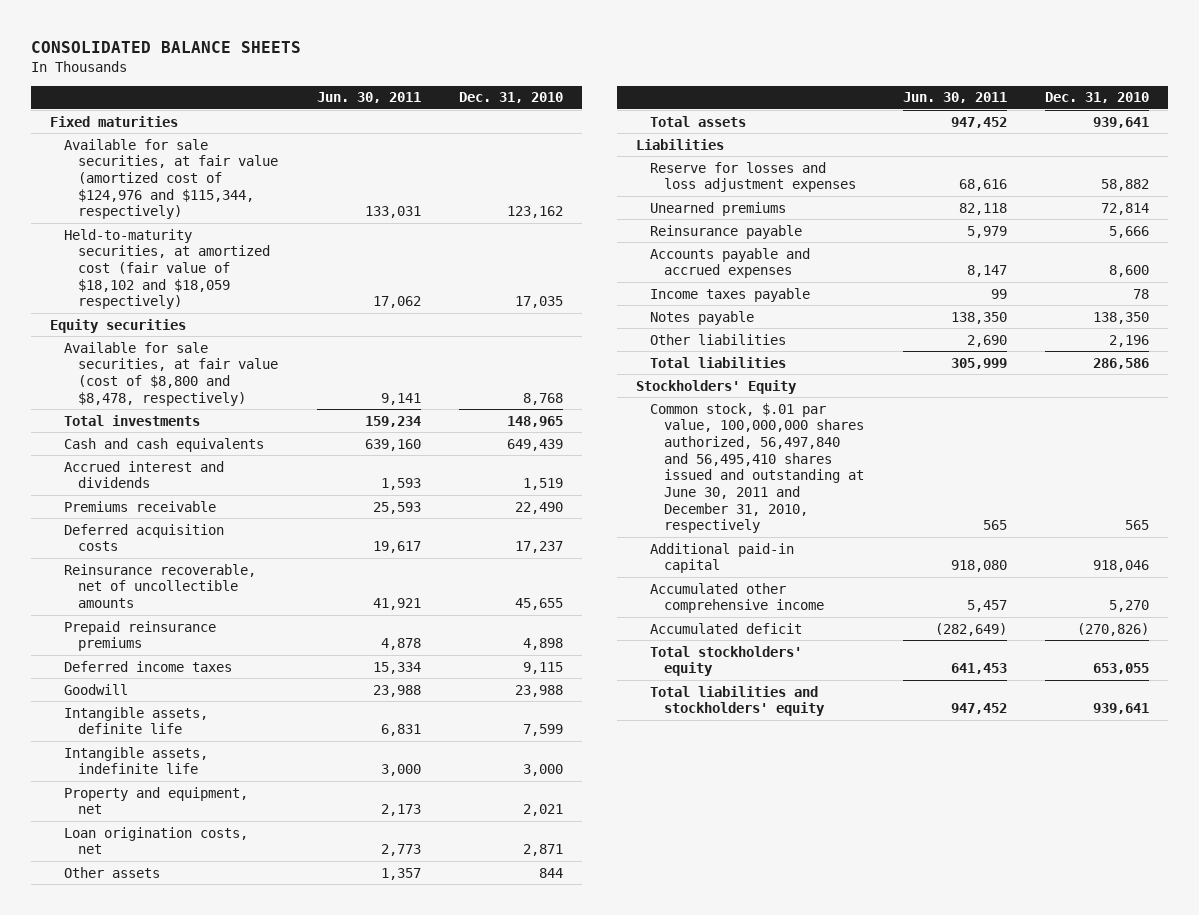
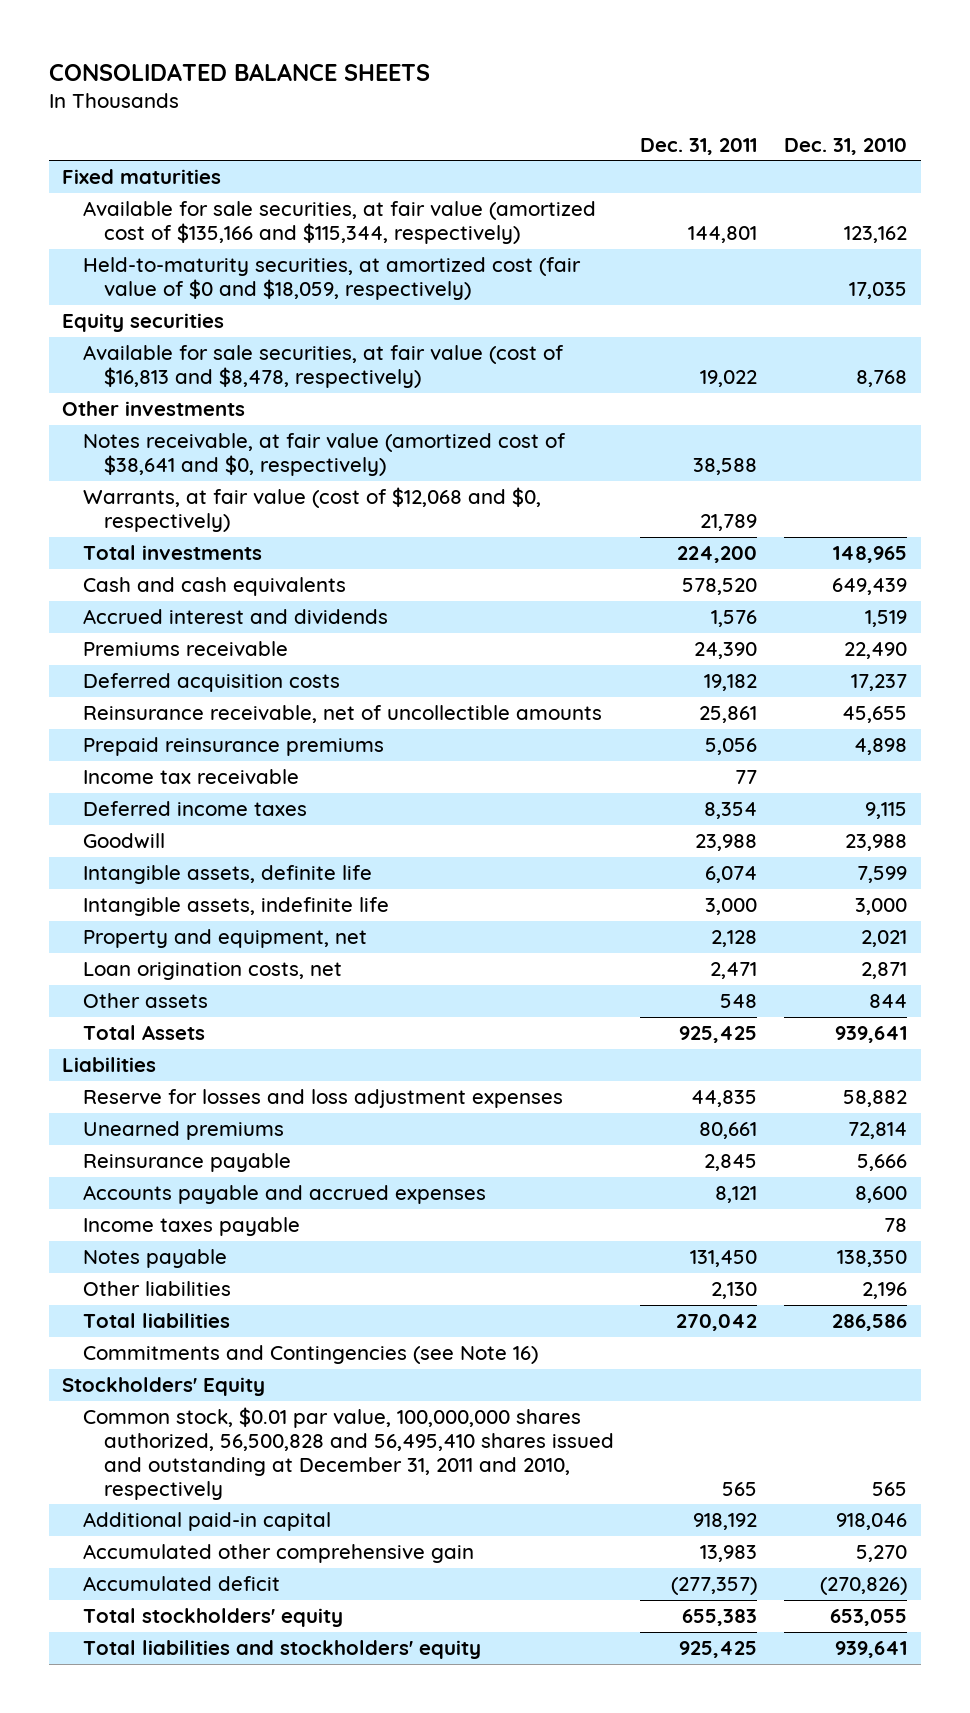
[316,92,421,104] Jun. 30, 2011 -> none
none -> [640,137,758,155] Dec. 31, 2011
[64,138,279,220] Available for sale securities, at fair value (amortized cost of $124,976 and $115,344, respectively) -> [82,201,596,244] Available for sale securities, at fair value (amortized cost of $135,166 and $115,344, respectively)
[64,228,271,310] Held-to-maturity securities, at amortized cost (fair value of $18,102 and $18,059 respectively) -> [82,257,581,300] Held-to-maturity securities, at amortized cost (fair value of $0 and $18,059, respectively)
[64,341,279,406] Available for sale securities, at fair value (cost of $8,800 and $8,478, respectively) -> [82,345,564,388] Available for sale securities, at fair value (cost of $16,813 and $8,478, respectively)
none -> [62,401,246,417] Other investments
none -> [82,433,566,476] Notes receivable, at fair value (amortized cost of $38,641 and $0, respectively)
none -> [82,487,541,532] Warrants, at fair value (cost of $12,068 and $0, respectively)
[64,563,257,609] Reinsurance recoverable, net of uncollectible amounts -> [82,705,602,724] Reinsurance receivable, net of uncollectible amounts
none -> [82,769,299,785] Income tax receivable
[650,115,747,127] Total assets -> [82,1025,205,1041] Total Assets
none -> [82,1345,538,1365] Commitments and Contingencies (see Note 16)
[650,402,865,534] Common stock, $.01 par value, 100,000,000 shares authorized, 56,497,840 and 56,495,410 shares issued and outstanding at June 30, 2011 and December 31, 2010, respectively -> [82,1407,614,1500] Common stock, $0.01 par value, 100,000,000 shares authorized, 56,500,828 and 56,495,410 shares issued and outstanding at December 31, 2011 and 2010, respectively
[650,582,825,614] Accumulated other comprehensive income -> [82,1544,474,1564] Accumulated other comprehensive gain

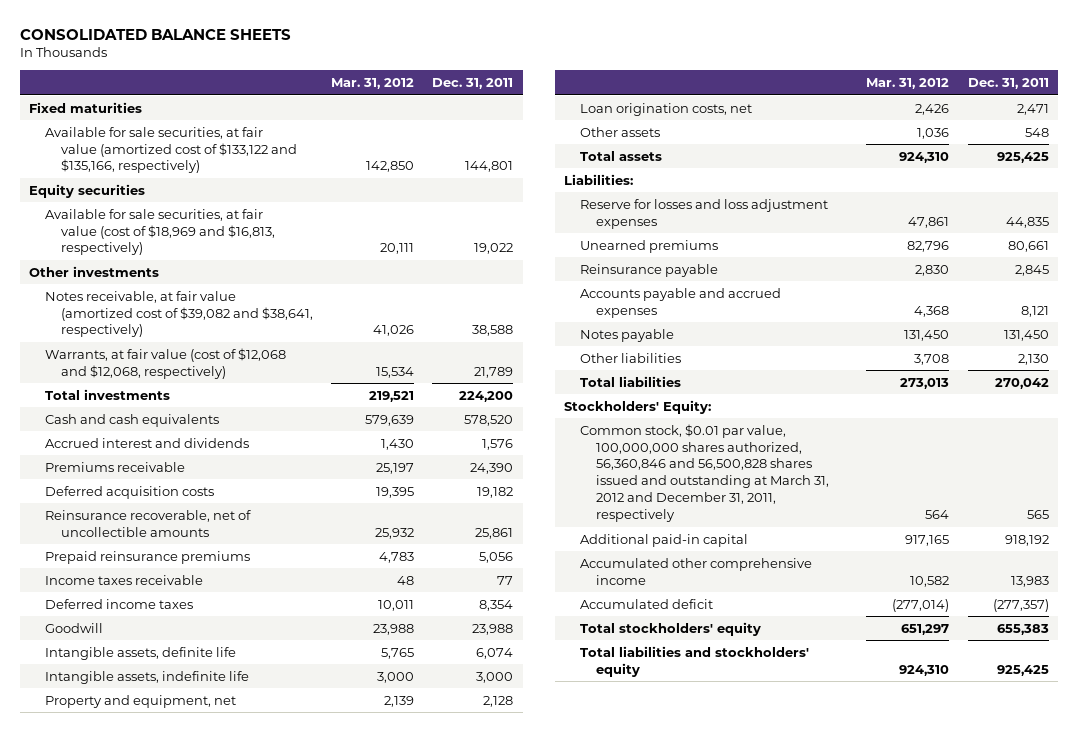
[784,137,908,155] Dec. 31, 2010 -> none
none -> [331,78,415,90] Mar. 31, 2012
[82,257,581,300] Held-to-maturity securities, at amortized cost (fair value of $0 and $18,059, respectively) -> none
[82,201,596,244] Available for sale securities, at fair value (amortized cost of $135,166 and $115,344, respectively) -> [44,126,297,174] Available for sale securities, at fair value (amortized cost of $133,122 and $135,166, respectively)
[82,345,564,388] Available for sale securities, at fair value (cost of $16,813 and $8,478, respectively) -> [44,208,275,256] Available for sale securities, at fair value (cost of $18,969 and $16,813, respectively)
[82,433,566,476] Notes receivable, at fair value (amortized cost of $38,641 and $0, respectively) -> [44,290,313,338] Notes receivable, at fair value (amortized cost of $39,082 and $38,641, respectively)
[82,487,541,532] Warrants, at fair value (cost of $12,068 and $0, respectively) -> [44,347,286,379] Warrants, at fair value (cost of $12,068 and $12,068, respectively)
[82,705,602,724] Reinsurance receivable, net of uncollectible amounts -> [44,509,251,537] Reinsurance recoverable, net of uncollectible amounts
[82,769,299,785] Income tax receivable -> [44,574,203,585] Income taxes receivable
[82,1025,205,1041] Total Assets -> [580,150,663,161] Total assets
[62,1057,157,1073] Liabilities -> [564,173,634,185] Liabilities:
[82,1217,300,1237] Income taxes payable -> none
[82,1345,538,1365] Commitments and Contingencies (see Note 16) -> none
[62,1377,266,1397] Stockholders' Equity -> [564,399,712,414] Stockholders' Equity:
[82,1407,614,1500] Common stock, $0.01 par value, 100,000,000 shares authorized, 56,500,828 and 56,495,410 shares issued and outstanding at December 31, 2011 and 2010, respectively -> [580,423,830,523] Common stock, $0.01 par value, 100,000,000 shares authorized, 56,360,846 and 56,500,828 shares issued and outstanding at March 31, 2012 and December 31, 2011, respectively
[82,1544,474,1564] Accumulated other comprehensive gain -> [580,557,813,585] Accumulated other comprehensive income

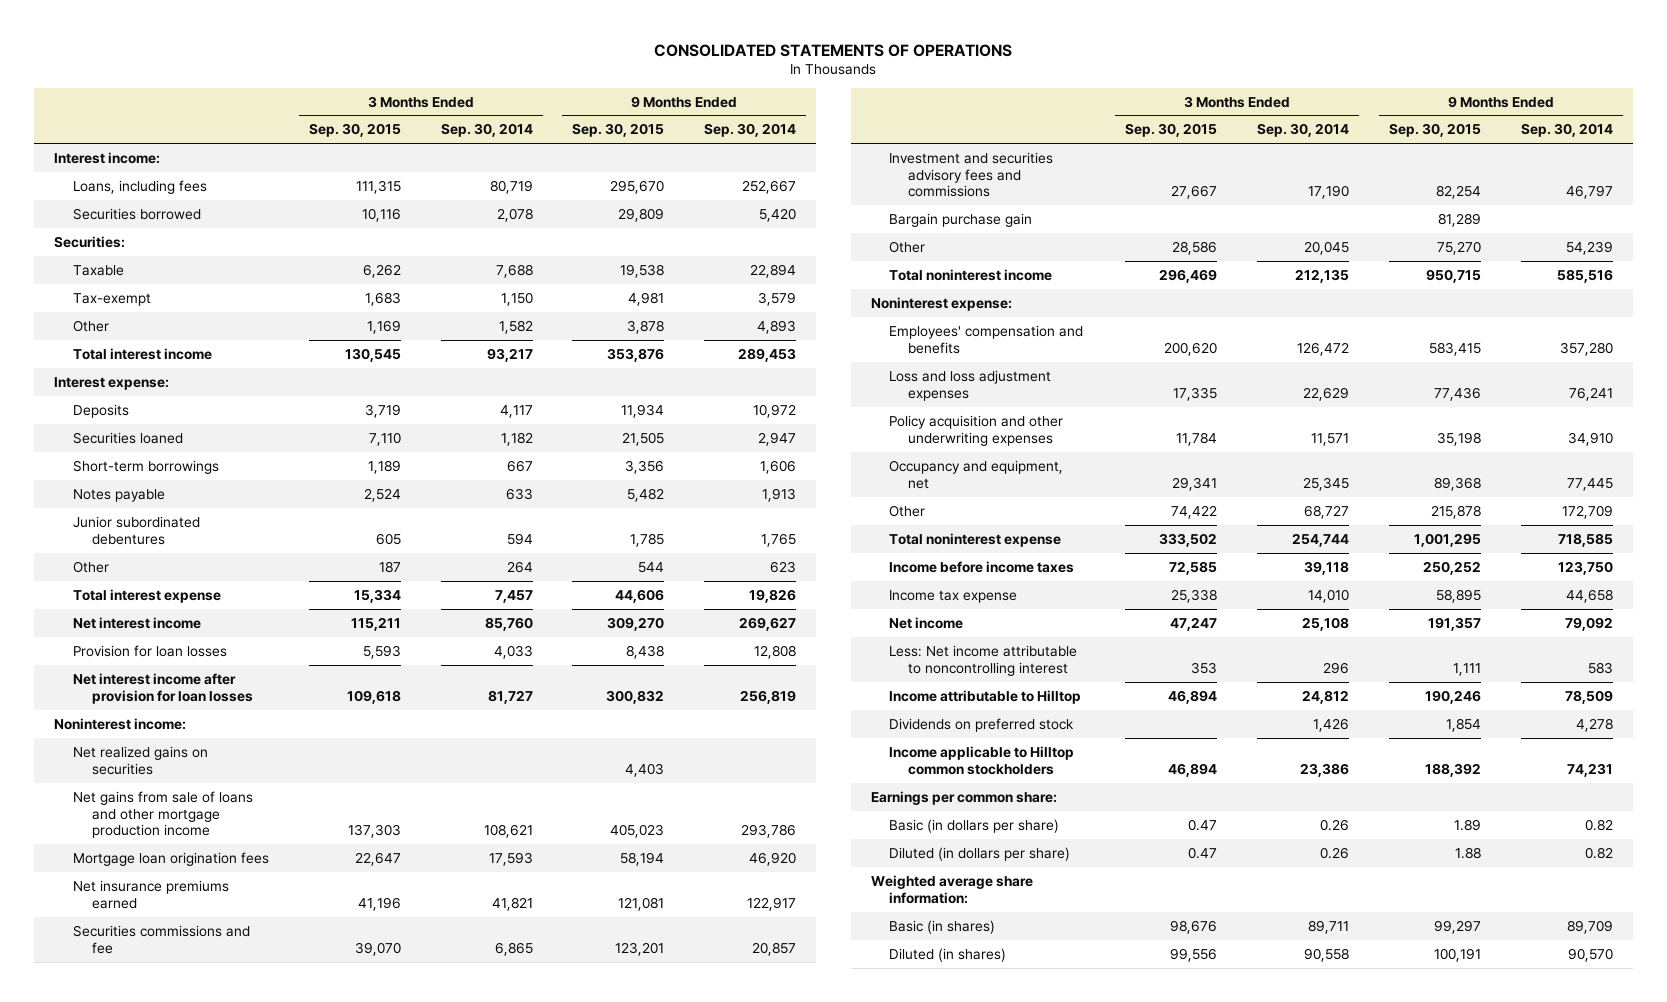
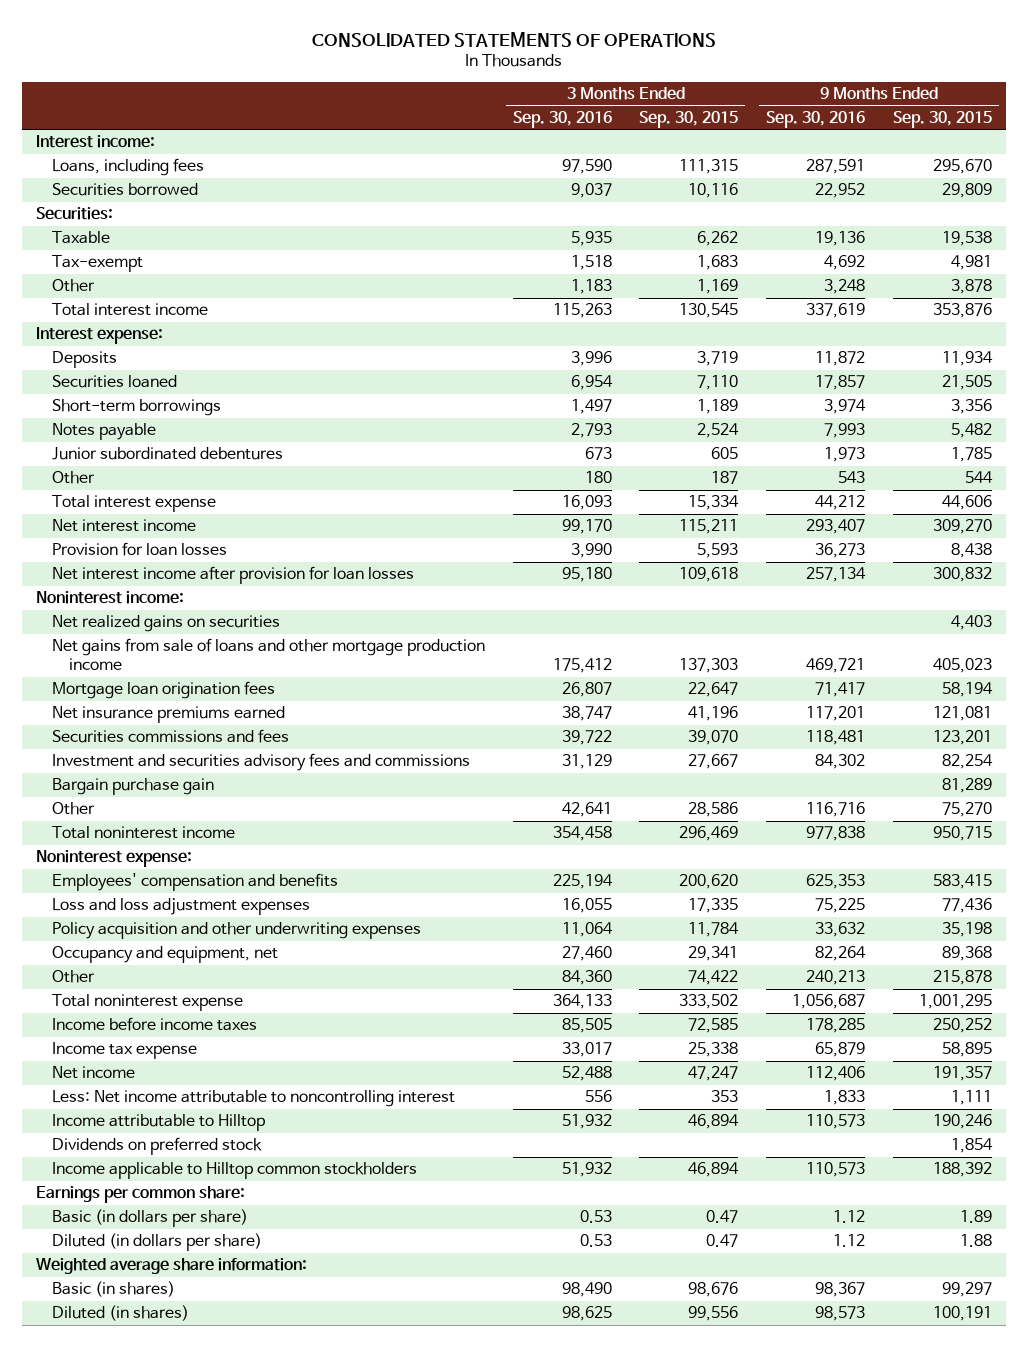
[440,123,533,138] Sep. 30, 2014 -> none
[704,123,797,138] Sep. 30, 2014 -> none
none -> [512,110,612,128] Sep. 30, 2016
none -> [766,110,866,128] Sep. 30, 2016
[72,924,250,954] Securities commissions and fee -> [52,729,290,744] Securities commissions and fees

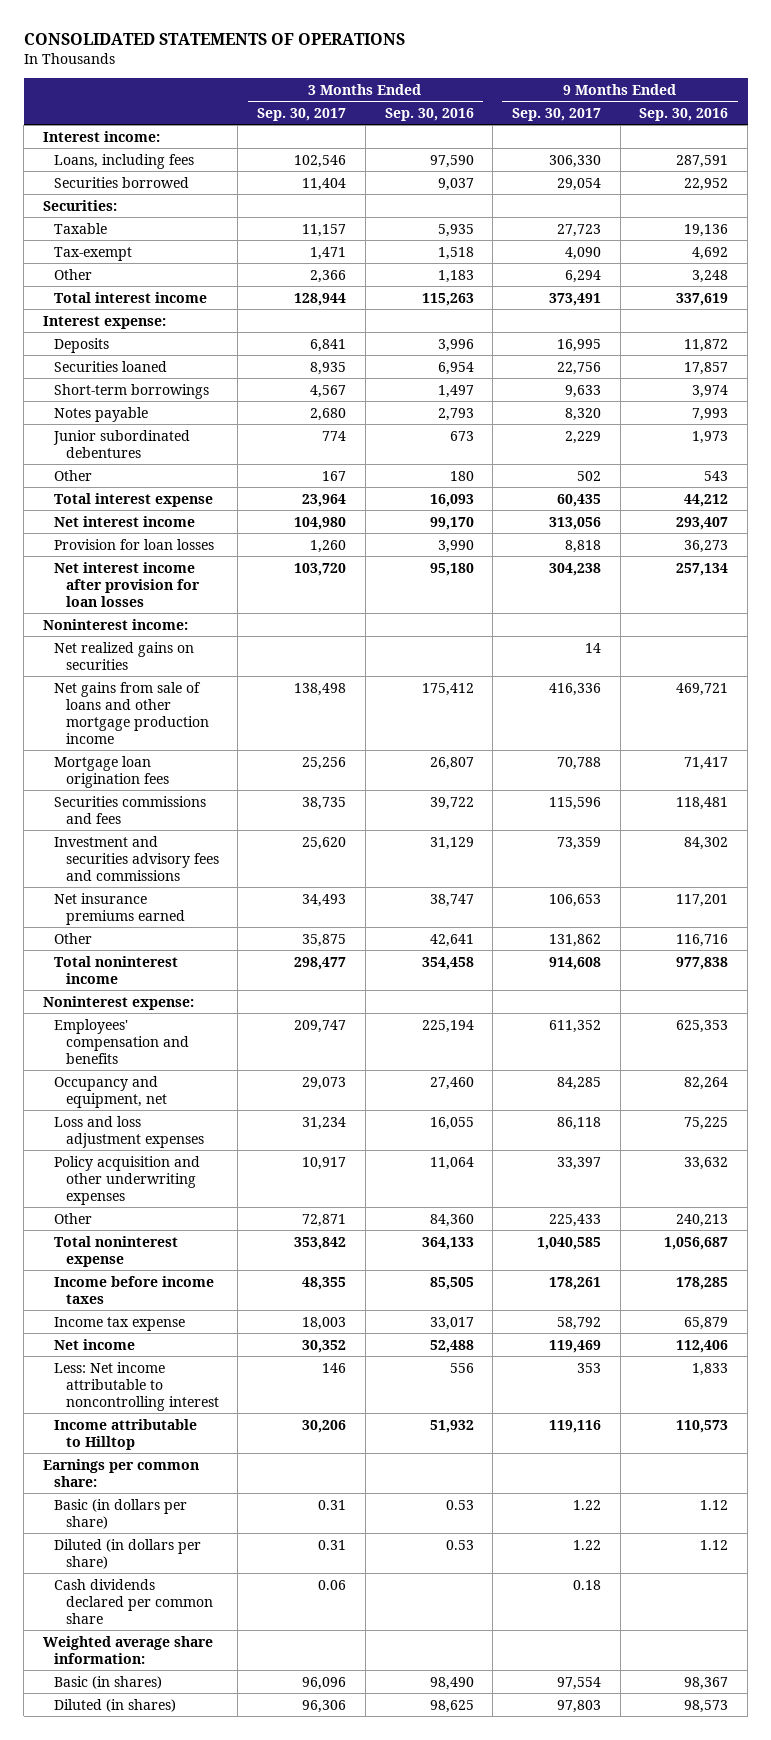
[639,110,739,128] Sep. 30, 2015 -> none
[892,110,992,128] Sep. 30, 2015 -> none
none -> [257,107,347,121] Sep. 30, 2017
none -> [511,107,601,121] Sep. 30, 2017
[52,778,215,796] Bargain purchase gain -> none
[52,706,286,724] Net insurance premiums earned -> [54,892,185,925] Net insurance premiums earned
[52,946,279,964] Occupancy and equipment, net -> [54,1075,167,1108] Occupancy and equipment, net
[52,1137,263,1156] Dividends on preferred stock -> none
[52,1162,418,1180] Income applicable to Hilltop common stockholders -> none
none -> [54,1578,213,1624] Cash dividends declared per common share

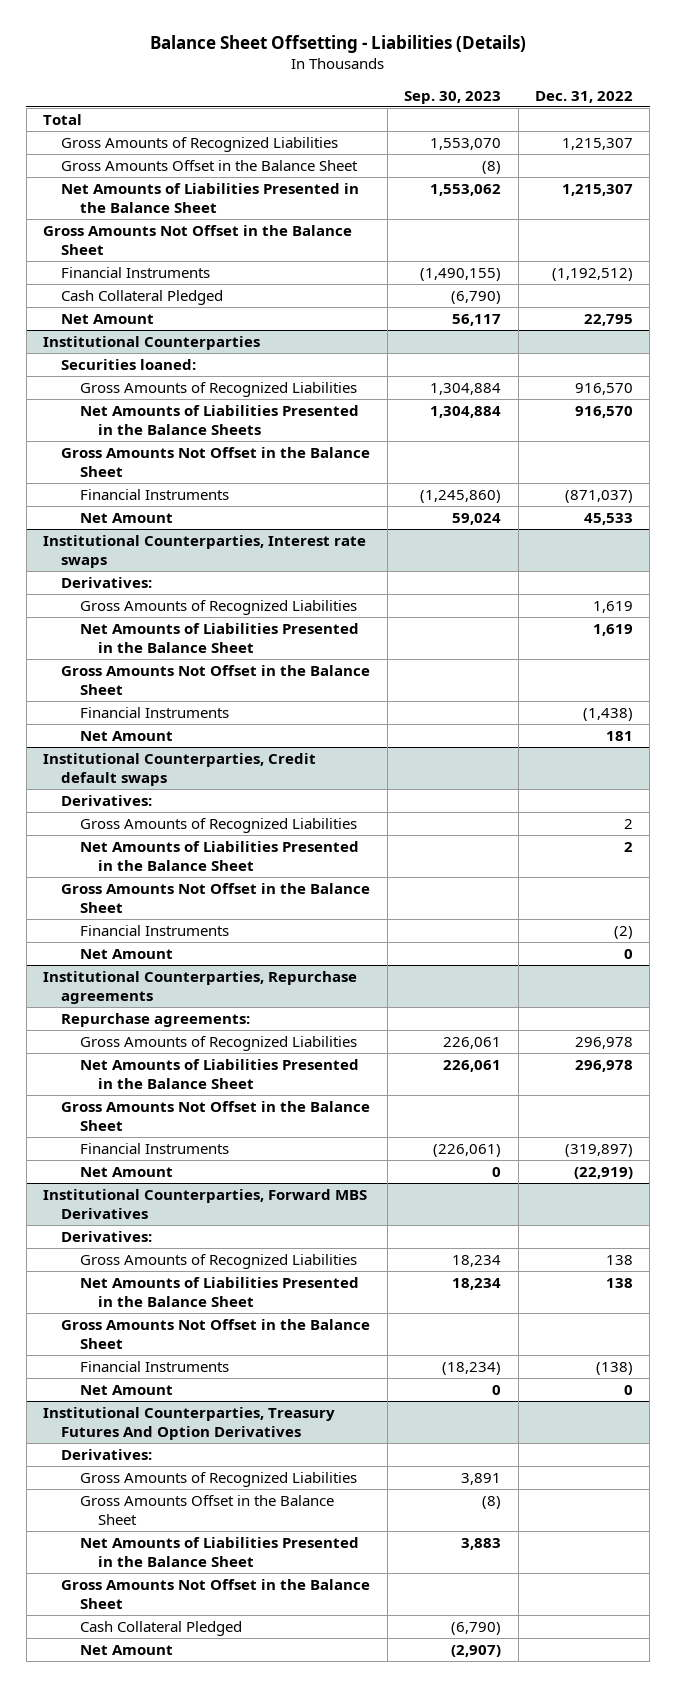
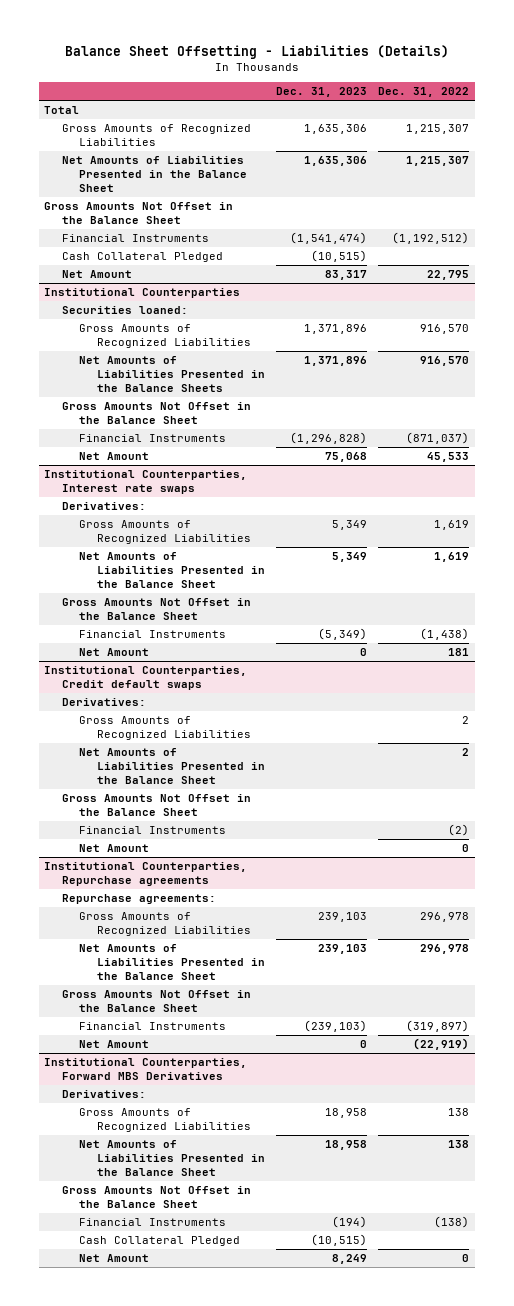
[404,90,502,104] Sep. 30, 2023 -> none
none -> [276,87,368,98] Dec. 31, 2023
[61,159,359,171] Gross Amounts Offset in the Balance Sheet -> none
[42,1406,335,1441] Institutional Counterparties, Treasury Futures And Option Derivatives -> none
[61,1448,153,1460] Derivatives: -> none
[79,1471,357,1487] Gross Amounts of Recognized Liabilities -> none
[79,1494,334,1526] Gross Amounts Offset in the Balance Sheet -> none
[79,1536,359,1568] Net Amounts of Liabilities Presented in the Balance Sheet -> none
[61,1578,371,1610] Gross Amounts Not Offset in the Balance Sheet -> none
[79,1644,173,1655] Net Amount -> none
[79,1384,173,1395] Net Amount -> [79,1254,150,1263] Net Amount

